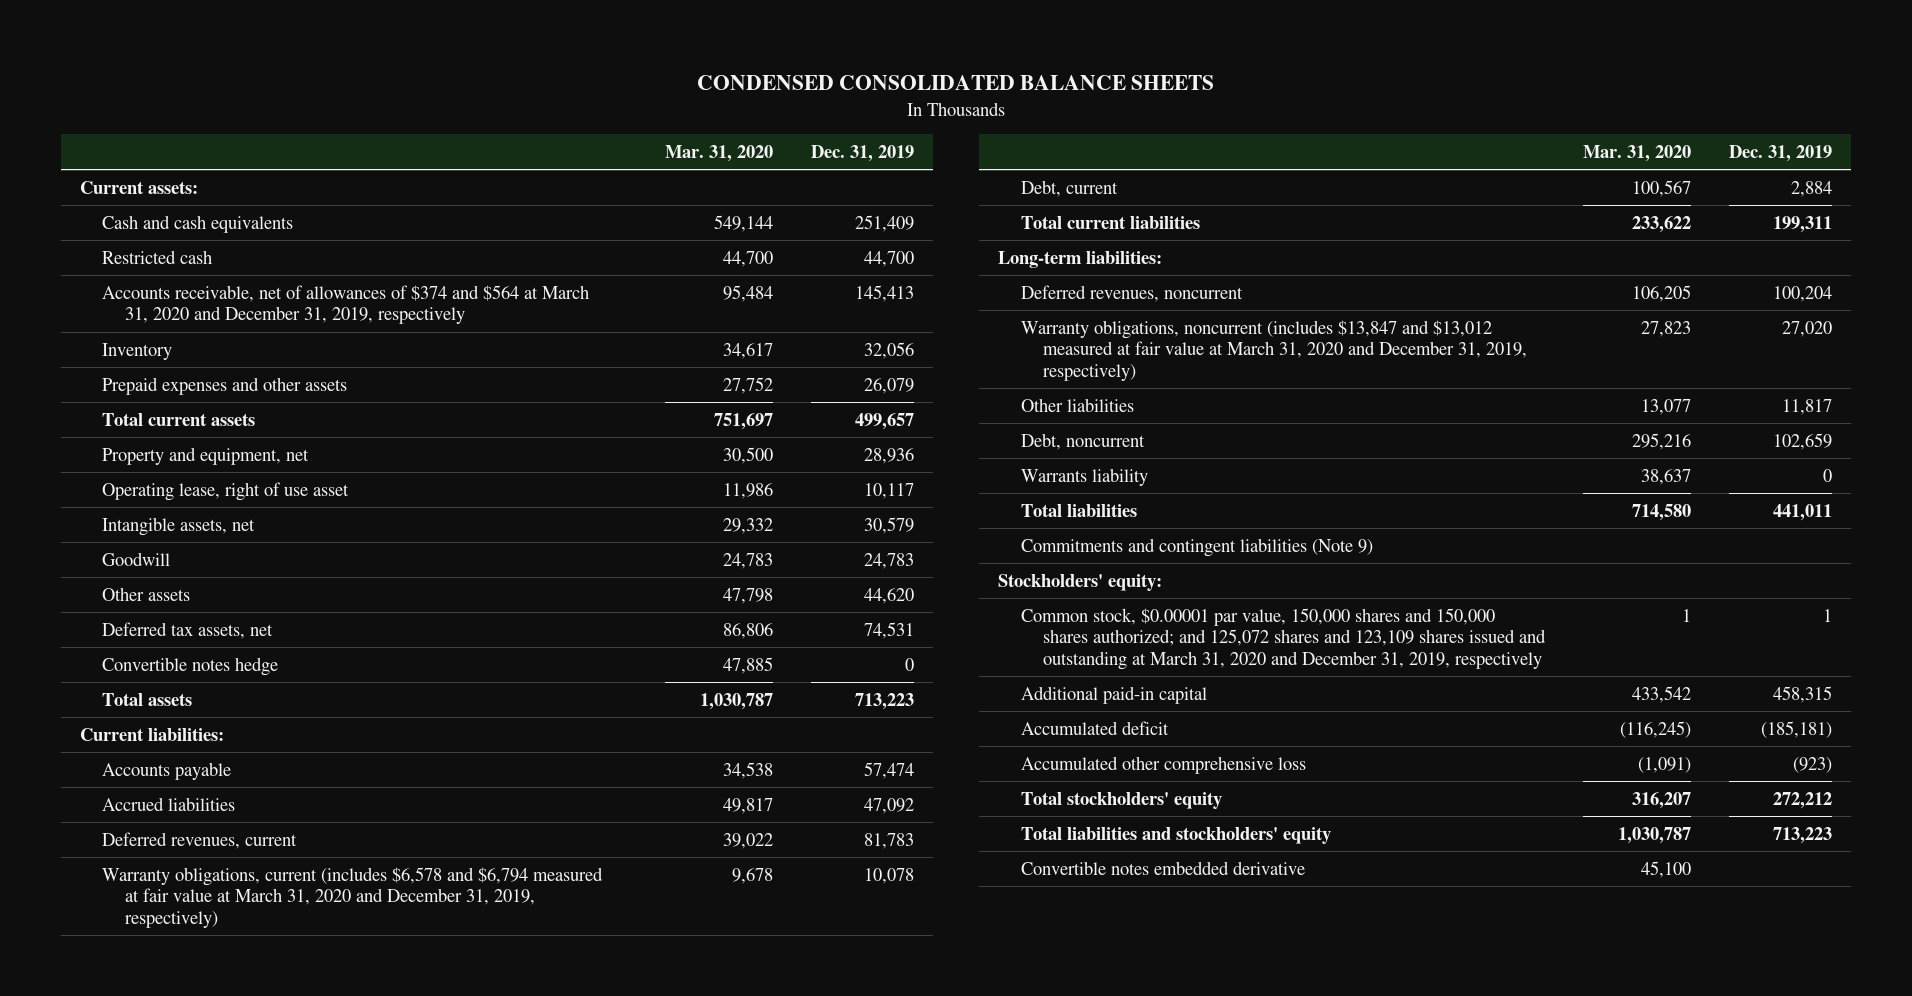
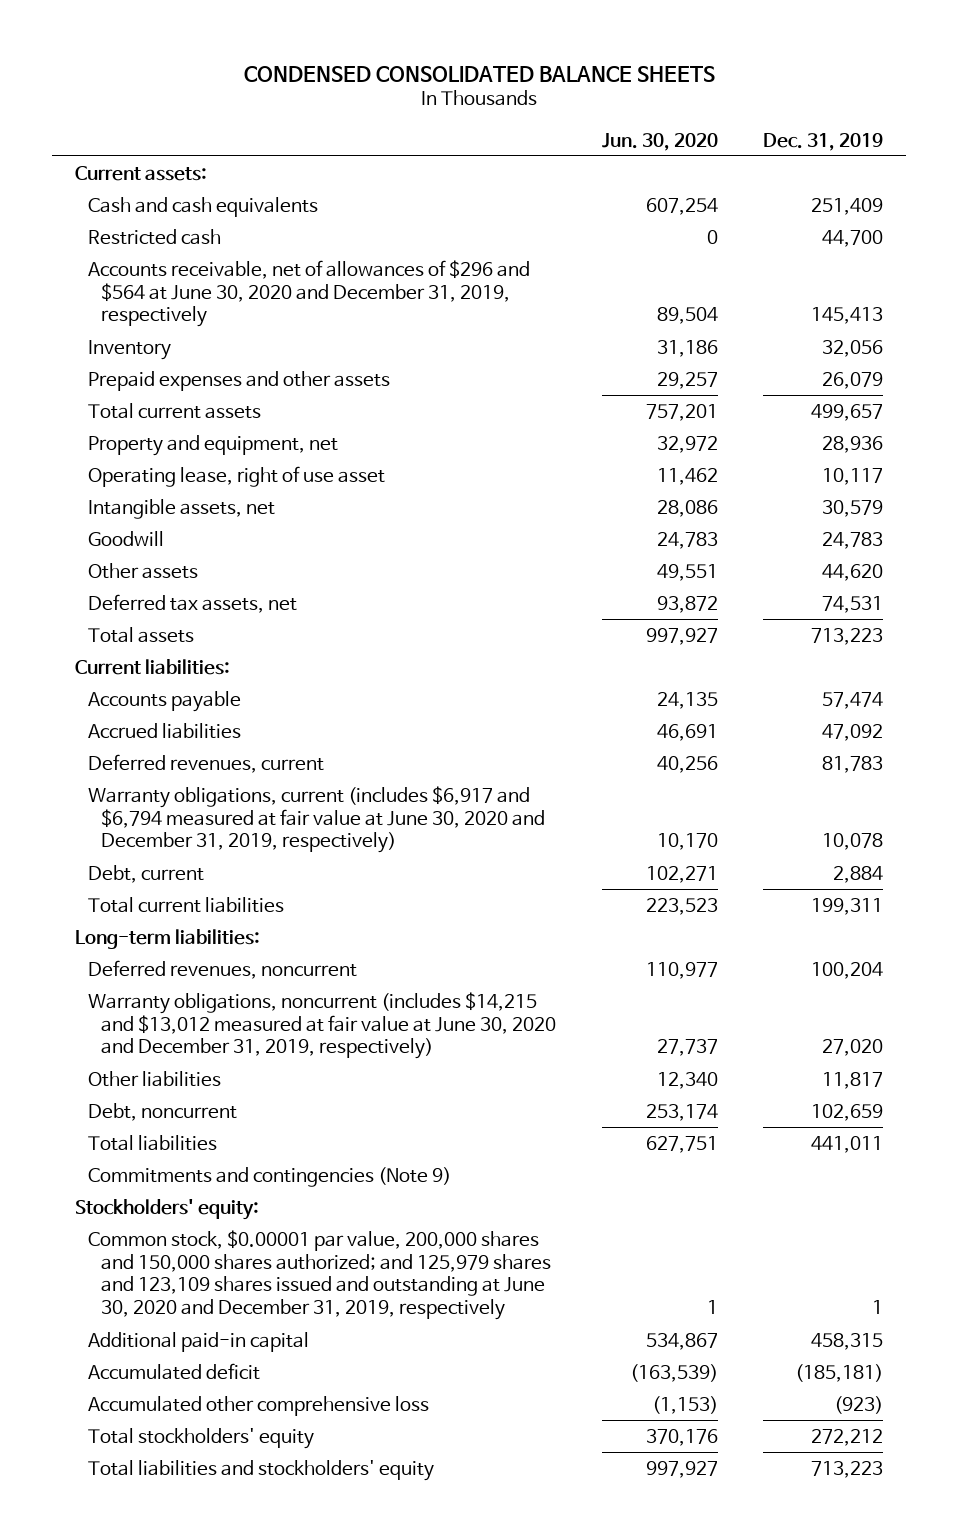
[664,145,773,163] Mar. 31, 2020 -> none
none -> [601,132,718,151] Jun. 30, 2020
[102,284,590,325] Accounts receivable, net of allowances of $374 and $564 at March 31, 2020 and December 31, 2019, respectively -> [88,259,531,328] Accounts receivable, net of allowances of $296 and $564 at June 30, 2020 and December 31, 2019, respectively
[102,656,279,676] Convertible notes hedge -> none
[102,866,604,928] Warranty obligations, current (includes $6,578 and $6,794 measured at fair value at March 31, 2020 and December 31, 2019, respectively) -> [88,785,546,854] Warranty obligations, current (includes $6,917 and $6,794 measured at fair value at June 30, 2020 and December 31, 2019, respectively)
[1020,319,1528,381] Warranty obligations, noncurrent (includes $13,847 and $13,012 measured at fair value at March 31, 2020 and December 31, 2019, respectively) -> [88,991,557,1060] Warranty obligations, noncurrent (includes $14,215 and $13,012 measured at fair value at June 30, 2020 and December 31, 2019, respectively)
[1020,467,1148,486] Warrants liability -> none
[1020,537,1373,557] Commitments and contingent liabilities (Note 9) -> [88,1166,452,1187] Commitments and contingencies (Note 9)
[1020,607,1547,670] Common stock, $0.00001 par value, 150,000 shares and 150,000 shares authorized; and 125,072 shares and 123,109 shares issued and outstanding at March 31, 2020 and December 31, 2019, respectively -> [88,1229,552,1321] Common stock, $0.00001 par value, 200,000 shares and 150,000 shares authorized; and 125,979 shares and 123,109 shares issued and outstanding at June 30, 2020 and December 31, 2019, respectively
[1020,860,1305,875] Convertible notes embedded derivative -> none

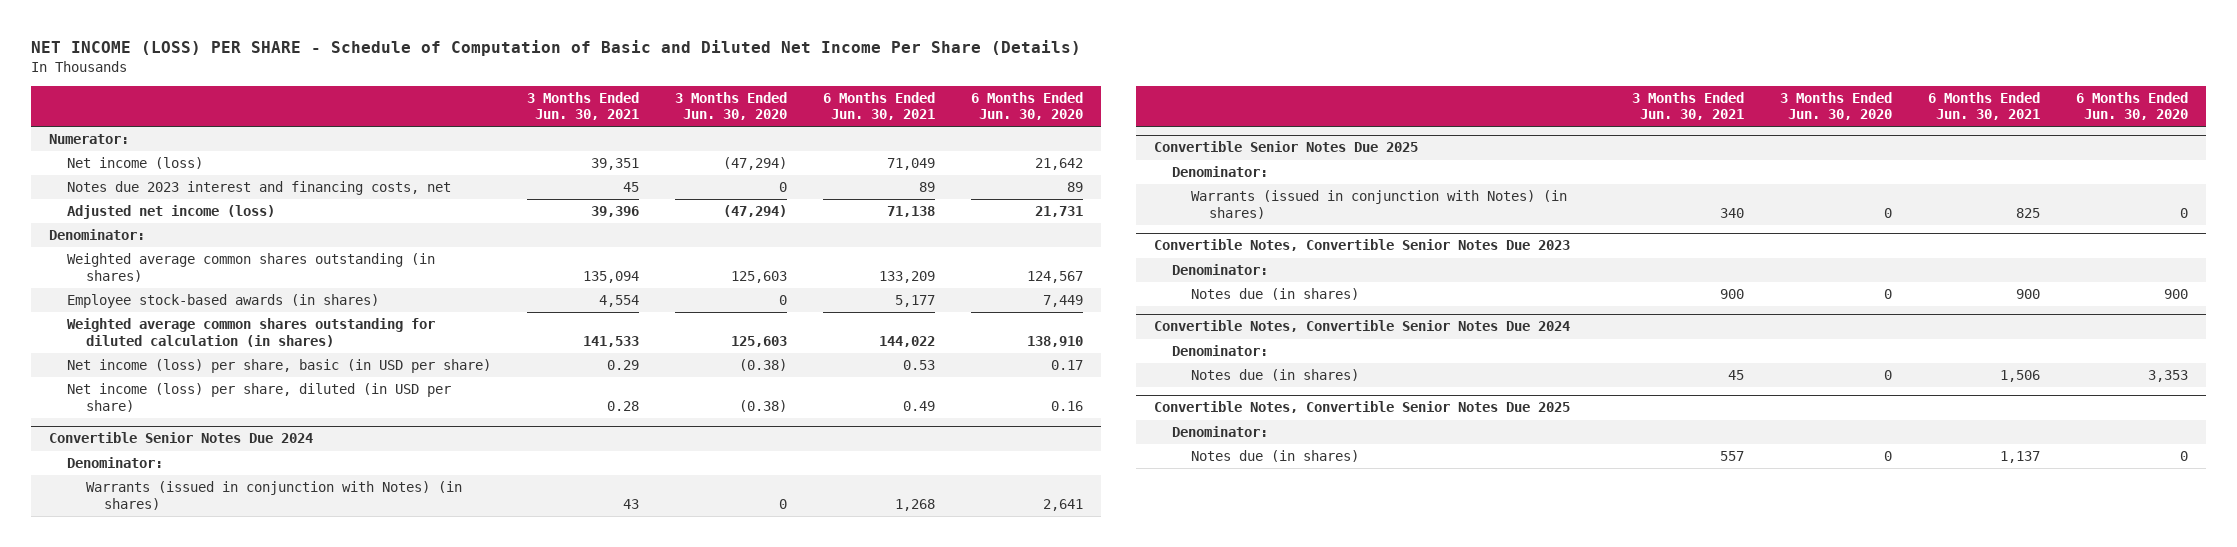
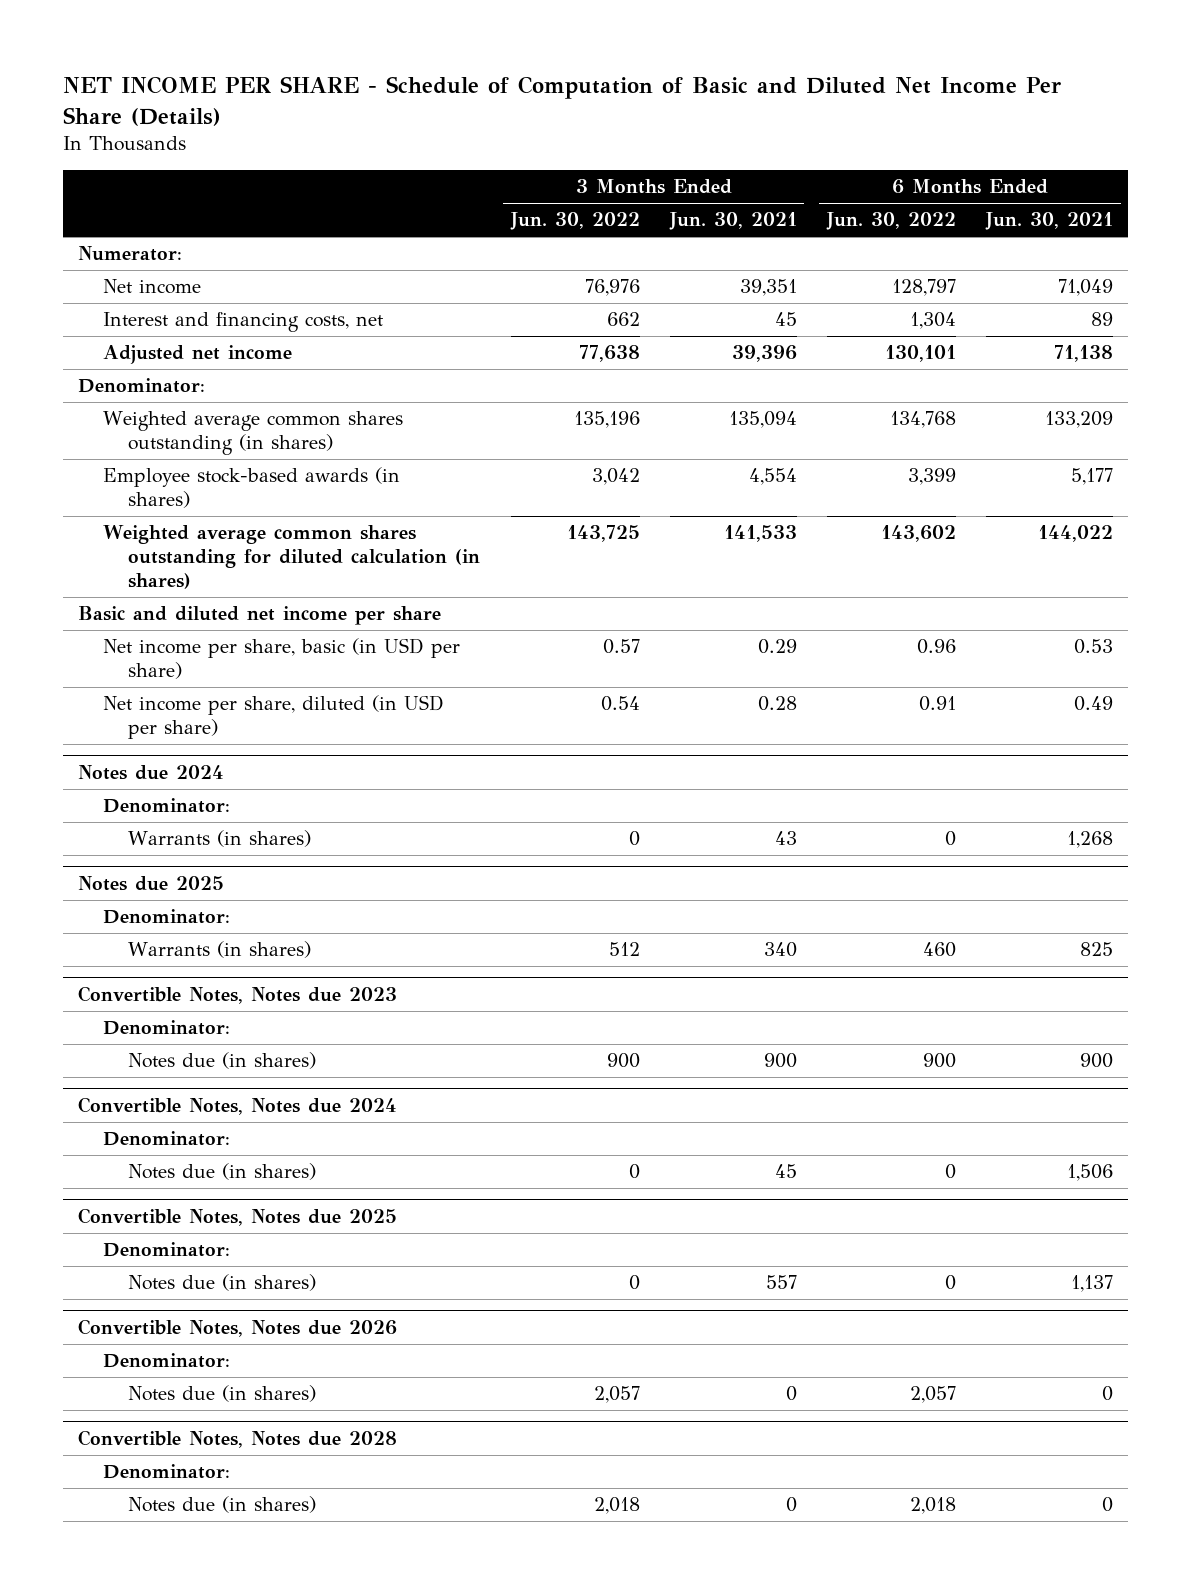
[31,39,1082,56] NET INCOME (LOSS) PER SHARE - Schedule of Computation of Basic and Diluted Net Income Per Share (Details) -> [62,76,1061,126] NET INCOME PER SHARE - Schedule of Computation of Basic and Diluted Net Income Per Share (Details)
[675,91,788,121] 3 Months Ended Jun. 30, 2020 -> none
[971,91,1084,121] 6 Months Ended Jun. 30, 2020 -> none
none -> [509,212,640,231] Jun. 30, 2022
none -> [825,212,956,231] Jun. 30, 2022
[67,157,204,170] Net income (loss) -> [103,279,202,295] Net income
[67,181,452,196] Notes due 2023 interest and financing costs, net -> [103,312,384,333] Interest and financing costs, net
[67,205,276,220] Adjusted net income (loss) -> [103,345,293,365] Adjusted net income
none -> [77,606,441,626] Basic and diluted net income per share
[67,359,492,374] Net income (loss) per share, basic (in USD per share) -> [103,638,461,680] Net income per share, basic (in USD per share)
[67,383,452,412] Net income (loss) per share, diluted (in USD per share) -> [103,695,445,740] Net income per share, diluted (in USD per share)
[49,432,314,444] Convertible Senior Notes Due 2024 -> [77,765,224,781] Notes due 2024
[85,481,462,510] Warrants (issued in conjunction with Notes) (in shares) -> [128,830,312,848] Warrants (in shares)
[1154,141,1419,153] Convertible Senior Notes Due 2025 -> [77,876,224,892] Notes due 2025
[1190,190,1567,219] Warrants (issued in conjunction with Notes) (in shares) -> [128,941,312,959] Warrants (in shares)
[1154,239,1571,252] Convertible Notes, Convertible Senior Notes Due 2023 -> [77,986,397,1005] Convertible Notes, Notes due 2023
[1154,320,1571,333] Convertible Notes, Convertible Senior Notes Due 2024 -> [77,1097,397,1116] Convertible Notes, Notes due 2024
[1154,401,1571,414] Convertible Notes, Convertible Senior Notes Due 2025 -> [77,1208,397,1227] Convertible Notes, Notes due 2025
none -> [77,1319,397,1338] Convertible Notes, Notes due 2026
none -> [103,1353,231,1369] Denominator:
none -> [128,1385,317,1403] Notes due (in shares)
none -> [77,1430,397,1449] Convertible Notes, Notes due 2028
none -> [103,1464,231,1480] Denominator:
none -> [128,1496,317,1514] Notes due (in shares)

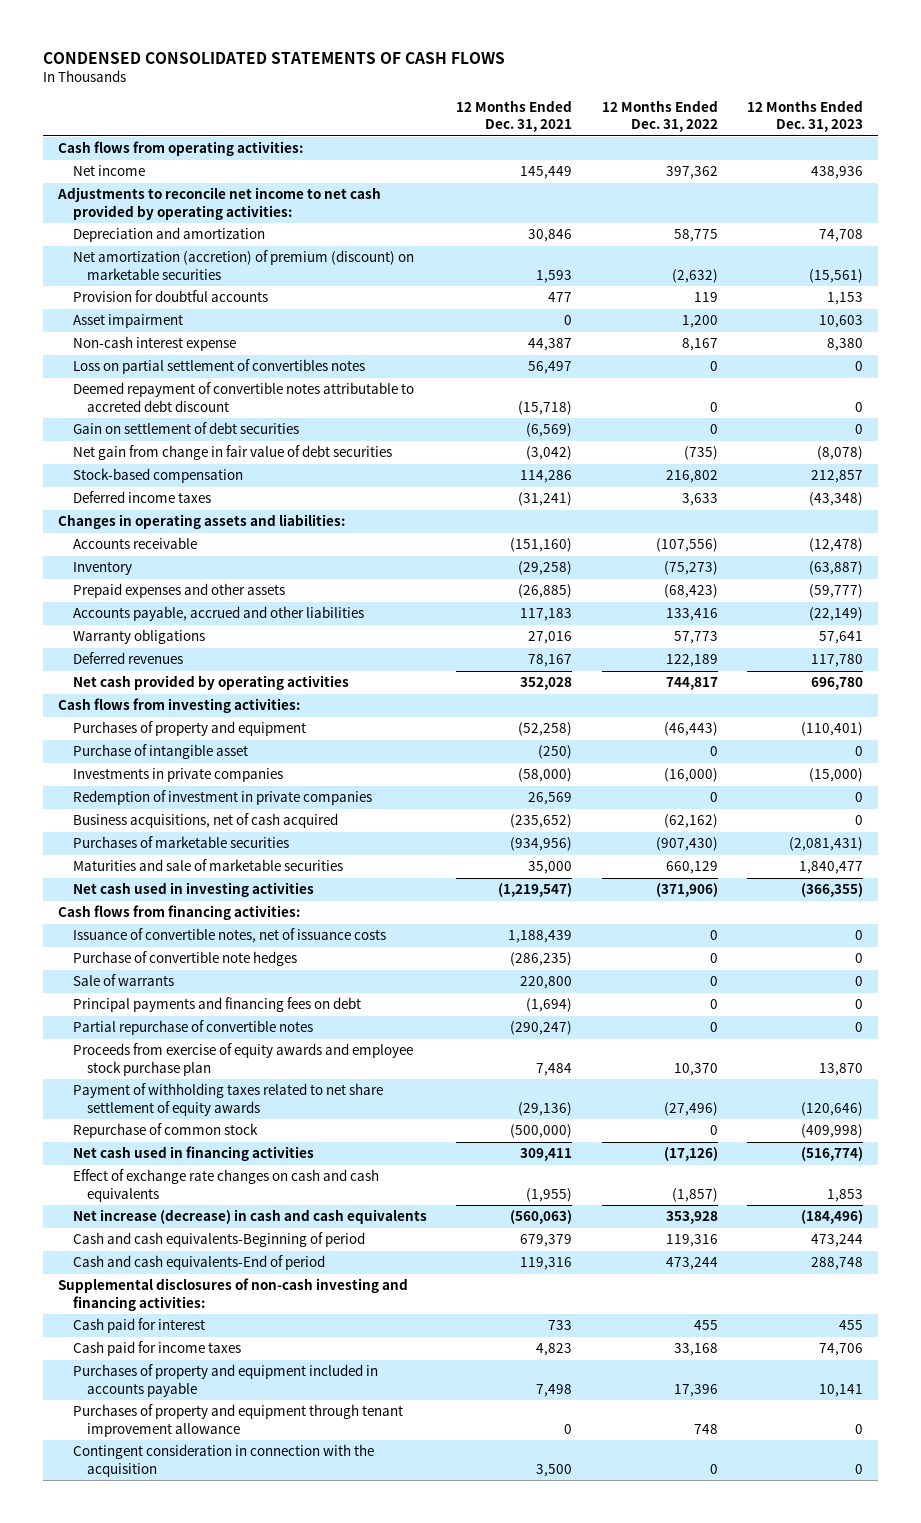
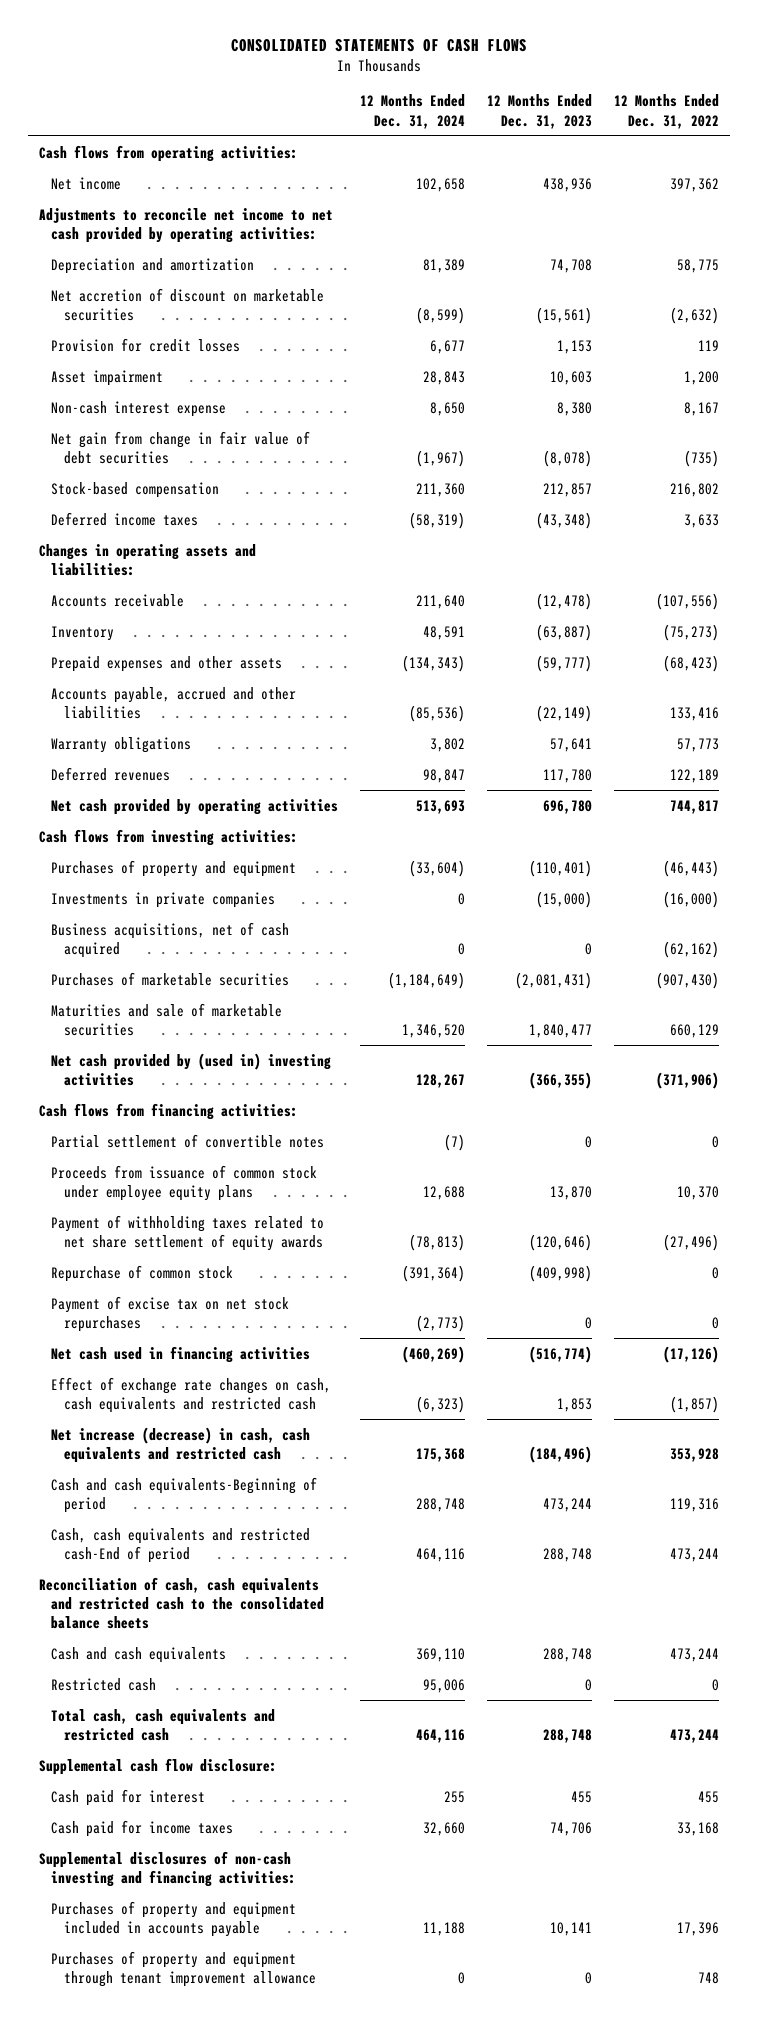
[43,51,506,64] CONDENSED CONSOLIDATED STATEMENTS OF CASH FLOWS -> [230,38,527,52] CONSOLIDATED STATEMENTS OF CASH FLOWS
[456,99,573,133] 12 Months Ended Dec. 31, 2021 -> none
none -> [360,94,466,129] 12 Months Ended Dec. 31, 2024
[72,250,414,280] Net amortization (accretion) of premium (discount) on marketable securities -> [51,287,325,321] Net accretion of discount on marketable securities
[72,290,268,303] Provision for doubtful accounts -> [51,337,241,352] Provision for credit losses
[72,359,365,375] Loss on partial settlement of convertibles notes -> none
[72,382,414,412] Deemed repayment of convertible notes attributable to accreted debt discount -> none
[72,422,299,435] Gain on settlement of debt securities -> none
[72,744,248,760] Purchase of intangible asset -> none
[72,790,372,806] Redemption of investment in private companies -> none
[72,882,314,898] Net cash used in investing activities -> [51,1052,332,1086] Net cash provided by (used in) investing activities
[72,928,386,944] Issuance of convertible notes, net of issuance costs -> none
[72,951,297,967] Purchase of convertible note hedges -> none
[72,974,174,987] Sale of warrants -> none
[72,997,361,1013] Principal payments and financing fees on debt -> none
[72,1020,313,1036] Partial repurchase of convertible notes -> [51,1133,325,1148] Partial settlement of convertible notes
[72,1043,413,1076] Proceeds from exercise of equity awards and employee stock purchase plan -> [51,1164,318,1201] Proceeds from issuance of common stock under employee equity plans
none -> [51,1295,290,1332] Payment of excise tax on net stock repurchases
[72,1169,379,1202] Effect of exchange rate changes on cash and cash equivalents -> [51,1376,332,1413] Effect of exchange rate changes on cash, cash equivalents and restricted cash
[72,1209,427,1225] Net increase (decrease) in cash and cash equivalents -> [51,1426,311,1463] Net increase (decrease) in cash, cash equivalents and restricted cash
[72,1255,325,1271] Cash and cash equivalents-End of period -> [51,1527,311,1563] Cash, cash equivalents and restricted cash-End of period
none -> [38,1576,325,1630] Reconciliation of cash, cash equivalents and restricted cash to the consolidated balance sheets
none -> [51,1646,227,1663] Cash and cash equivalents
none -> [51,1677,157,1691] Restricted cash
none -> [51,1708,276,1741] Total cash, cash equivalents and restricted cash
none -> [38,1757,277,1775] Supplemental cash flow disclosure:
[57,1278,408,1311] Supplemental disclosures of non-cash investing and financing activities: -> [38,1850,297,1887] Supplemental disclosures of non-cash investing and financing activities:
[72,1444,374,1477] Contingent consideration in connection with the acquisition -> none

